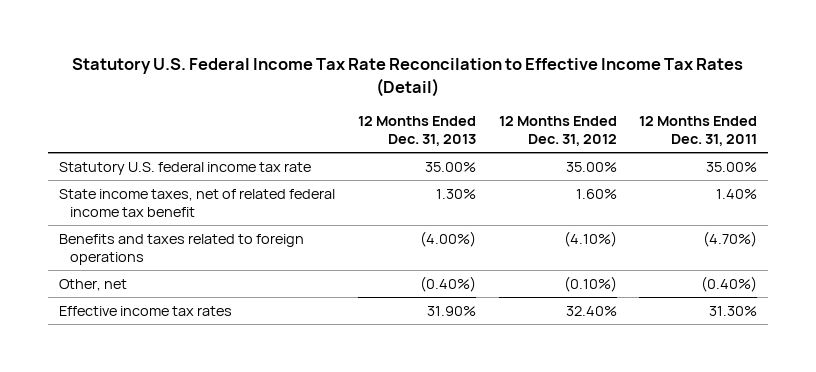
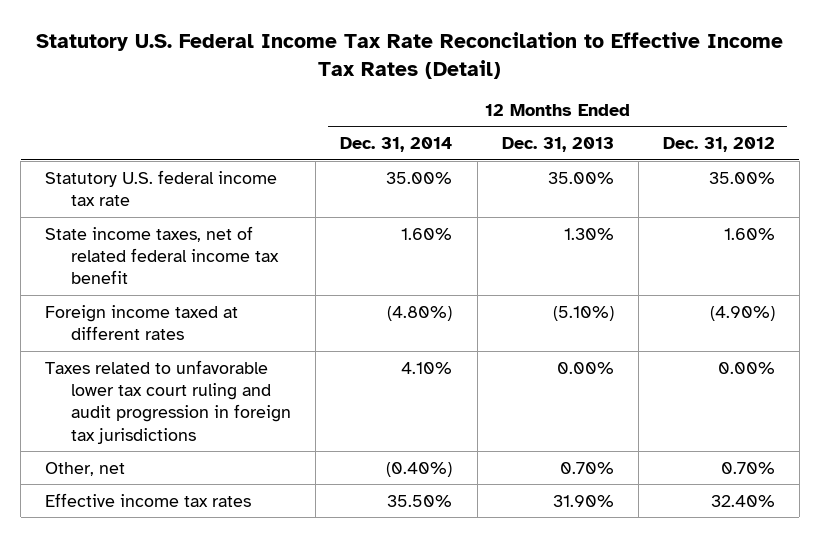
[639,115,758,146] 12 Months Ended Dec. 31, 2011 -> none
none -> [340,136,453,152] Dec. 31, 2014
[59,233,305,265] Benefits and taxes related to foreign operations -> none
none -> [45,304,239,341] Foreign income taxed at different rates
none -> [45,359,292,444] Taxes related to unfavorable lower tax court ruling and audit progression in foreign tax jurisdictions
[419,275,476,292] (0.40%) -> [559,461,614,474] 0.70%
[563,275,617,292] (0.10%) -> [720,461,775,474] 0.70%

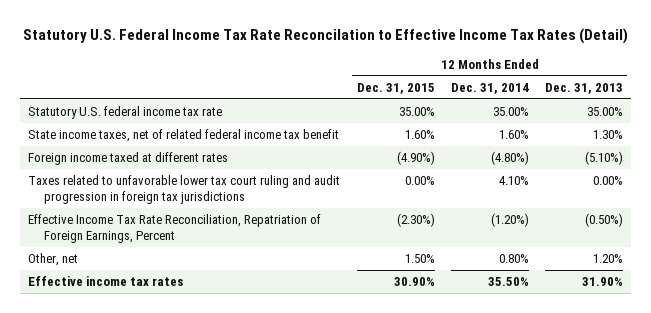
[662,136,775,152] Dec. 31, 2012 -> none
none -> [356,82,435,94] Dec. 31, 2015
none -> [28,213,322,244] Effective Income Tax Rate Reconciliation, Repatriation of Foreign Earnings, Percent
[386,461,453,477] (0.40%) -> [498,253,529,263] 0.80%
[559,461,614,474] 0.70% -> [592,253,623,263] 1.20%

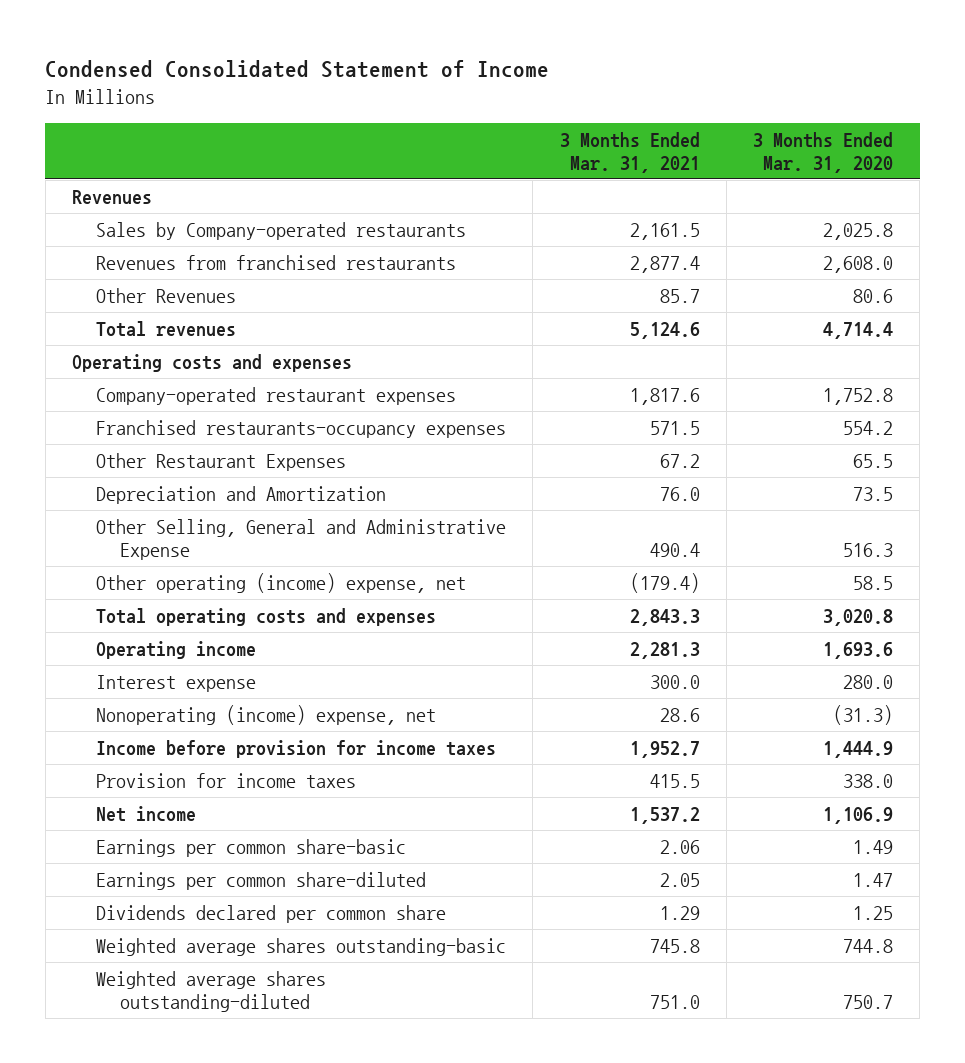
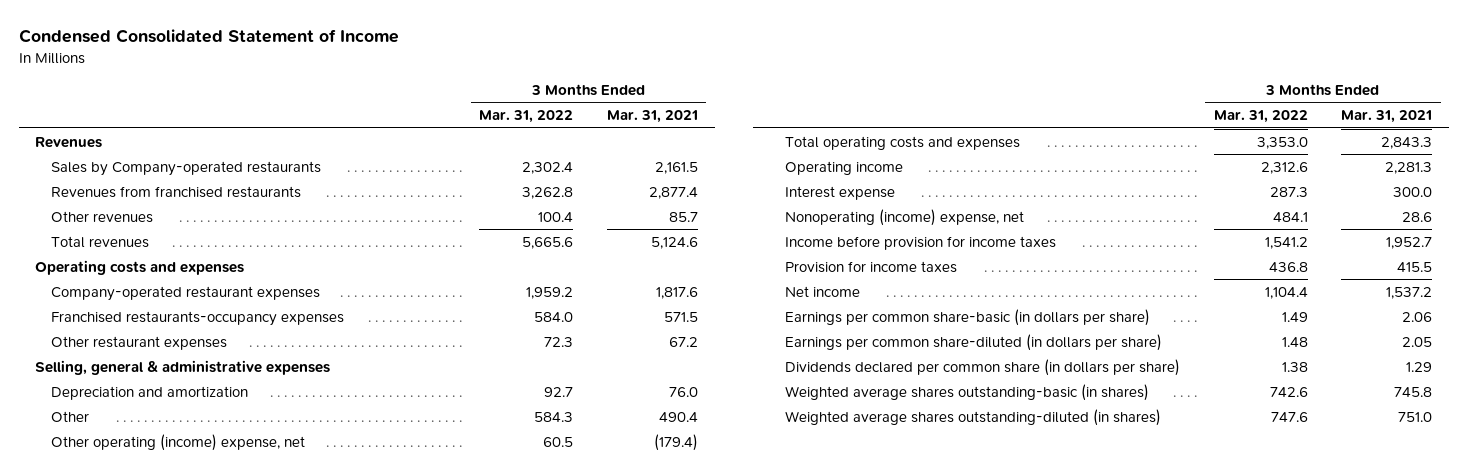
[752,131,893,173] 3 Months Ended Mar. 31, 2020 -> none
none -> [479,110,574,124] Mar. 31, 2022
[96,287,237,303] Other Revenues -> [50,210,153,223] Other revenues
[96,452,347,471] Other Restaurant Expenses -> [50,335,227,350] Other restaurant expenses
none -> [35,359,331,375] Selling, general & administrative expenses
[96,485,387,504] Depreciation and Amortization -> [50,385,248,400] Depreciation and amortization
[96,518,507,560] Other Selling, General and Administrative Expense -> [50,410,89,422] Other
[96,838,407,857] Earnings per common share-basic -> [784,308,1150,326] Earnings per common share-basic (in dollars per share)
[96,871,427,890] Earnings per common share-diluted -> [784,333,1162,351] Earnings per common share-diluted (in dollars per share)
[96,904,447,923] Dividends declared per common share -> [784,358,1180,376] Dividends declared per common share (in dollars per share)
[96,937,507,956] Weighted average shares outstanding-basic -> [784,383,1149,401] Weighted average shares outstanding-basic (in shares)
[96,970,327,1012] Weighted average shares outstanding-diluted -> [784,408,1161,426] Weighted average shares outstanding-diluted (in shares)

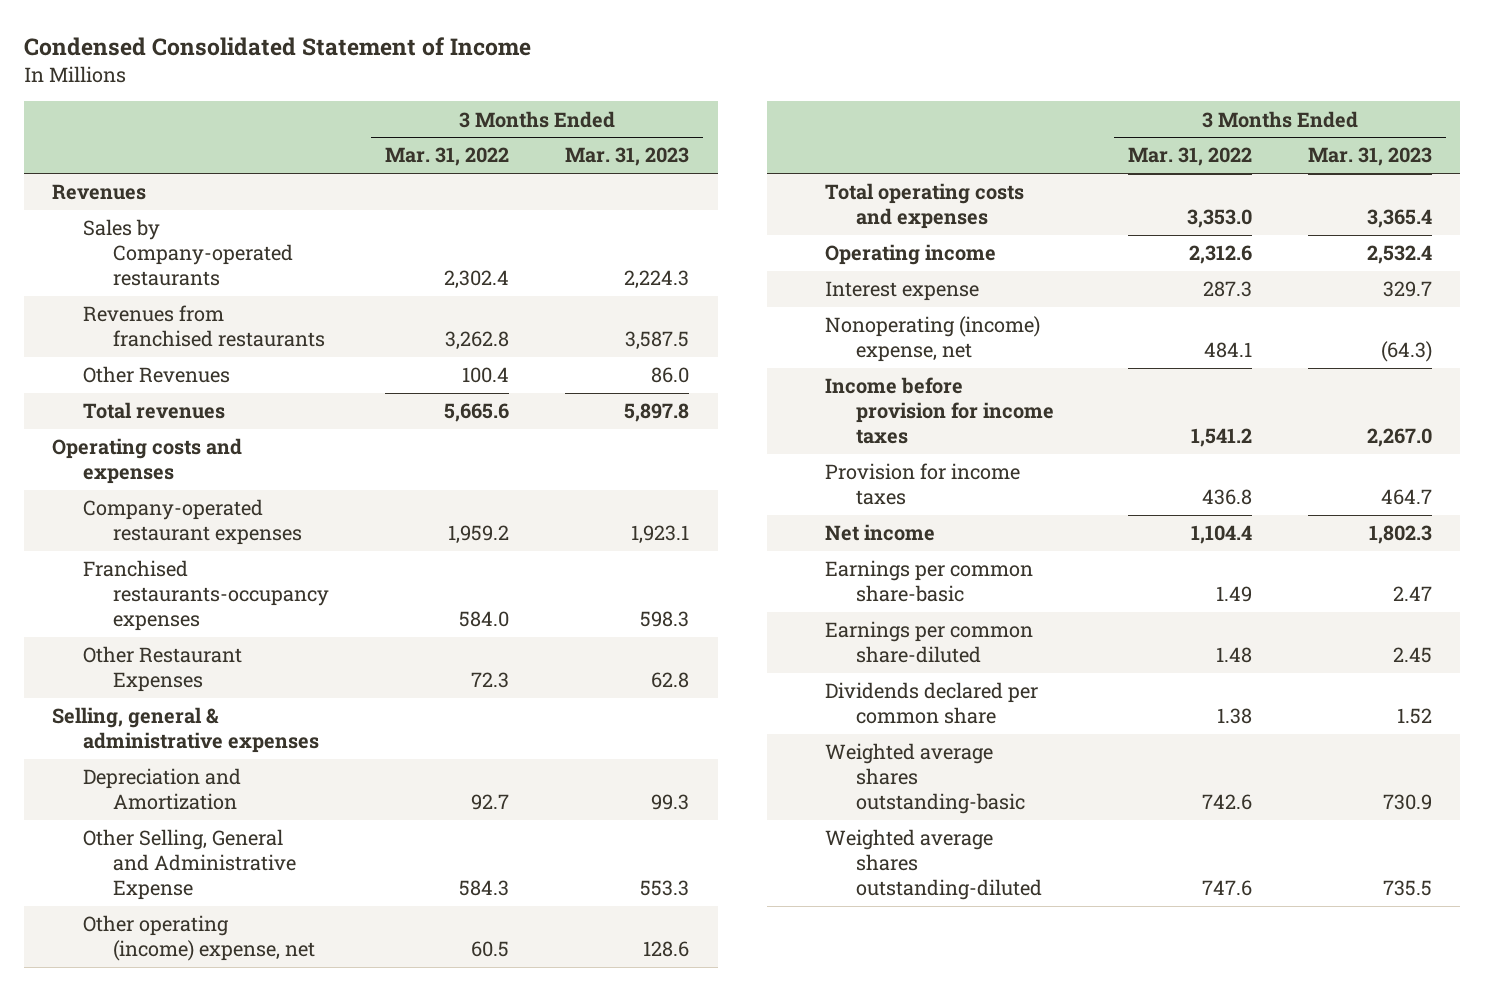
[607,110,699,124] Mar. 31, 2021 -> none
none -> [565,147,690,167] Mar. 31, 2023
[50,210,153,223] Other revenues -> [82,366,230,384] Other Revenues
[50,335,227,350] Other restaurant expenses -> [82,646,242,693] Other Restaurant Expenses
[50,385,248,400] Depreciation and amortization -> [82,768,241,811] Depreciation and Amortization
[50,410,89,422] Other -> [82,829,296,901] Other Selling, General and Administrative Expense
[784,308,1150,326] Earnings per common share-basic (in dollars per share) -> [825,560,1034,603] Earnings per common share-basic
[784,333,1162,351] Earnings per common share-diluted (in dollars per share) -> [825,621,1034,664] Earnings per common share-diluted
[784,358,1180,376] Dividends declared per common share (in dollars per share) -> [825,682,1039,725] Dividends declared per common share
[784,383,1149,401] Weighted average shares outstanding-basic (in shares) -> [825,743,1025,815] Weighted average shares outstanding-basic
[784,408,1161,426] Weighted average shares outstanding-diluted (in shares) -> [825,829,1042,901] Weighted average shares outstanding-diluted

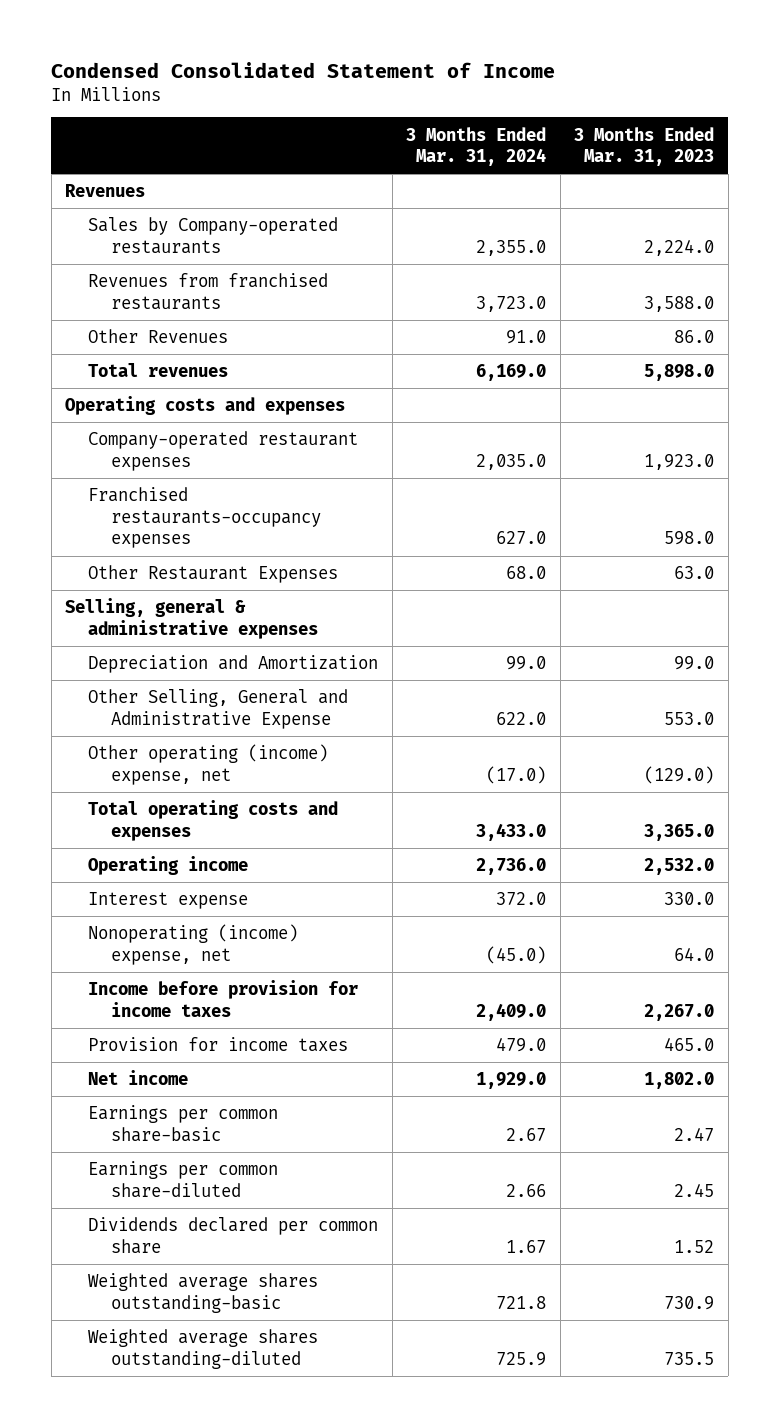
[385,147,510,167] Mar. 31, 2022 -> none
none -> [406,126,547,167] 3 Months Ended Mar. 31, 2024
[624,270,690,290] 2,224.3 -> [644,238,715,256] 2,224.0
[625,331,690,351] 3,587.5 -> [644,295,715,312] 3,588.0
[624,403,690,423] 5,897.8 -> [644,364,715,382] 5,898.0
[631,525,690,545] 1,923.1 -> [644,453,715,470] 1,923.0
[640,611,690,628] 598.3 -> [664,531,715,546] 598.0
[651,672,690,689] 62.8 -> [674,566,715,580] 63.0
[651,794,690,811] 99.3 -> [674,656,715,671] 99.0
[640,880,690,897] 553.3 -> [664,711,715,725] 553.0
[643,941,690,958] 128.6 -> [644,765,715,784] (129.0)
[1367,209,1433,229] 3,365.4 -> [644,823,715,841] 3,365.0
[1367,245,1433,265] 2,532.4 -> [644,858,715,876] 2,532.0
[1383,281,1433,298] 329.7 -> [664,892,715,906] 330.0
[1381,341,1433,363] (64.3) -> [674,946,715,961] 64.0
[1381,489,1433,506] 464.7 -> [664,1037,715,1052] 465.0
[1369,525,1433,545] 1,802.3 -> [644,1072,715,1090] 1,802.0

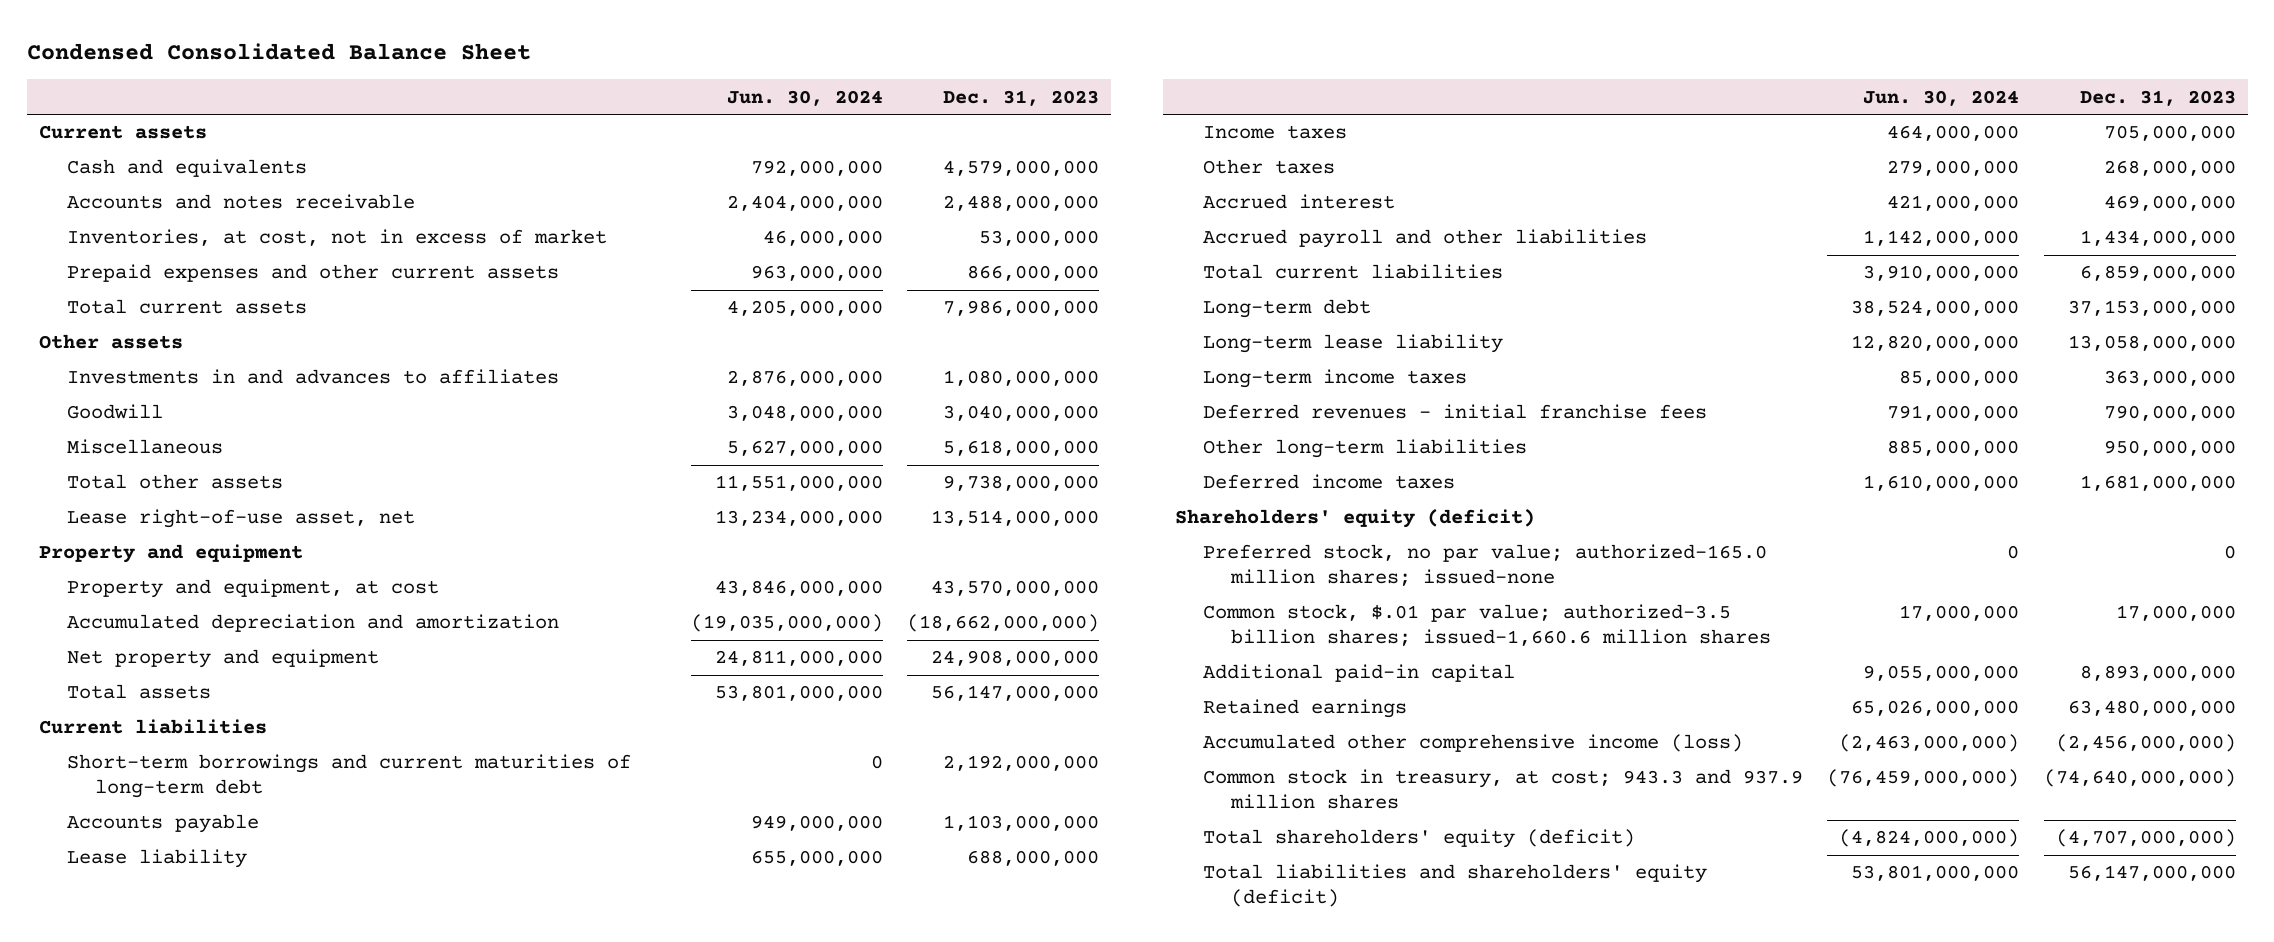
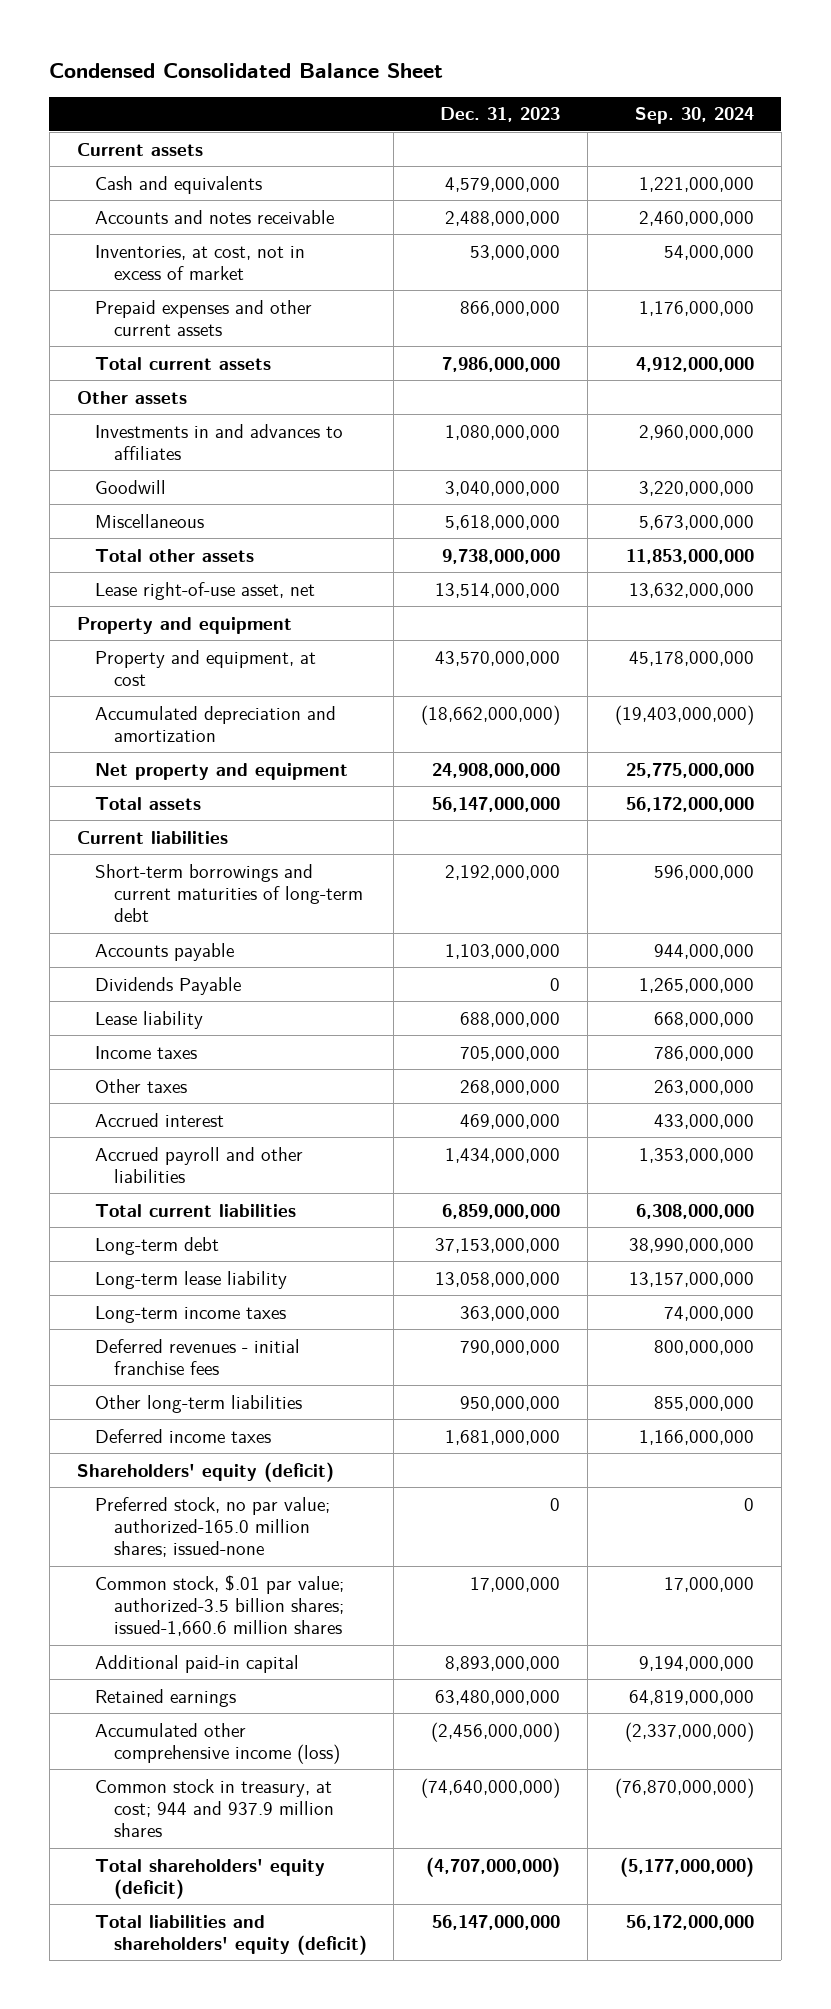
[727,89,884,106] Jun. 30, 2024 -> none
none -> [634,107,754,125] Sep. 30, 2024
none -> [95,976,242,995] Dividends Payable
[1203,769,1804,810] Common stock in treasury, at cost; 943.3 and 937.9 million shares -> [95,1778,334,1838] Common stock in treasury, at cost; 944 and 937.9 million shares

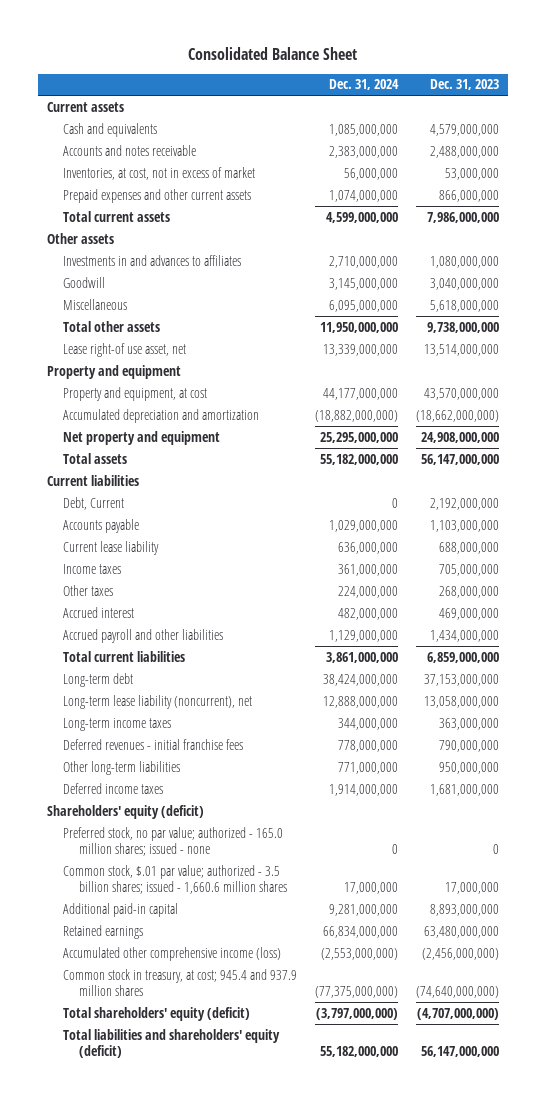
[49,63,444,79] Condensed Consolidated Balance Sheet -> [188,46,358,60] Consolidated Balance Sheet
[634,107,754,125] Sep. 30, 2024 -> none
none -> [329,79,400,91] Dec. 31, 2024
[95,581,316,600] Lease right-of-use asset, net -> [63,342,187,357] Lease right-of use asset, net
[95,863,363,923] Short-term borrowings and current maturities of long-term debt -> [63,496,125,510] Debt, Current
[95,976,242,995] Dividends Payable -> none
[95,1010,204,1029] Lease liability -> [63,540,160,555] Current lease liability
[95,1270,288,1289] Long-term lease liability -> [63,694,253,709] Long-term lease liability (noncurrent), net
[95,1496,331,1558] Preferred stock, no par value; authorized-165.0 million shares; issued-none -> [63,826,284,857] Preferred stock, no par value; authorized - 165.0 million shares; issued - none
[95,1574,345,1637] Common stock, $.01 par value; authorized-3.5 billion shares; issued-1,660.6 million shares -> [63,864,288,895] Common stock, $.01 par value; authorized - 3.5 billion shares; issued - 1,660.6 million shares
[95,1778,334,1838] Common stock in treasury, at cost; 944 and 937.9 million shares -> [63,968,298,997] Common stock in treasury, at cost; 945.4 and 937.9 million shares

